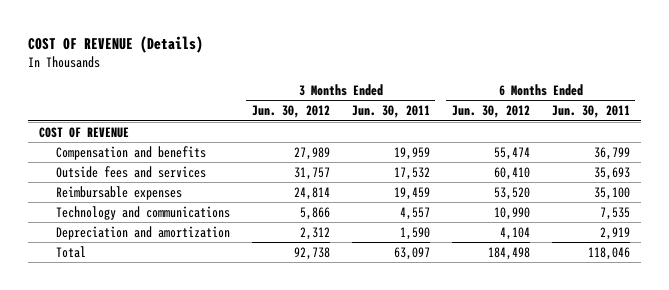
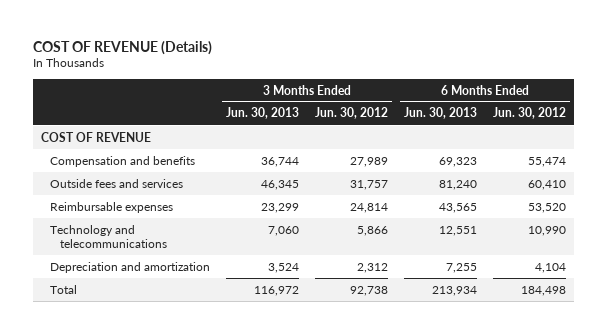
[351,105,430,119] Jun. 30, 2011 -> none
[551,105,630,119] Jun. 30, 2011 -> none
none -> [226,107,300,120] Jun. 30, 2013
none -> [404,107,478,120] Jun. 30, 2013
[55,205,230,220] Technology and communications -> [50,224,167,248] Technology and telecommunications

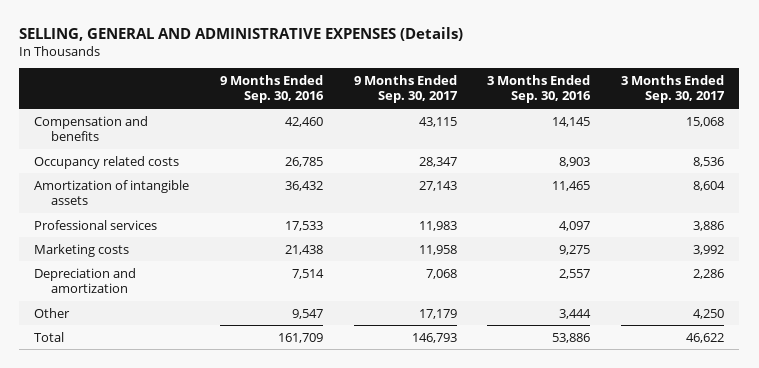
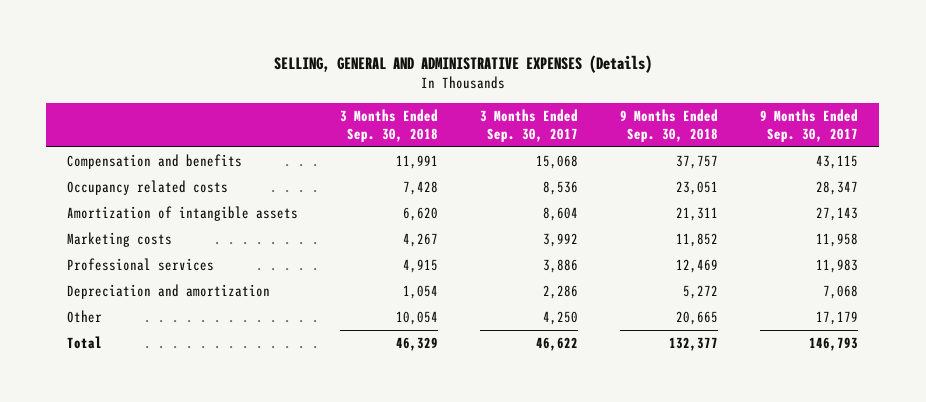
[220,74,325,104] 9 Months Ended Sep. 30, 2016 -> none
[487,74,592,104] 3 Months Ended Sep. 30, 2016 -> none
none -> [340,108,439,142] 3 Months Ended Sep. 30, 2018
none -> [620,108,719,142] 9 Months Ended Sep. 30, 2018
[34,219,158,230] Professional services -> [67,257,215,271] Professional services

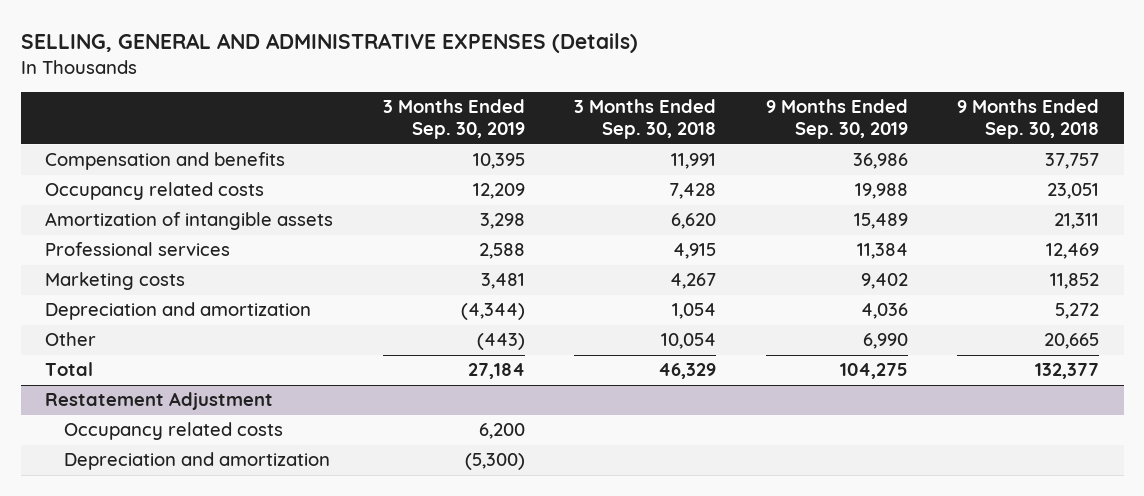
[480,108,579,142] 3 Months Ended Sep. 30, 2017 -> none
[760,108,859,142] 9 Months Ended Sep. 30, 2017 -> none
none -> [382,99,525,140] 3 Months Ended Sep. 30, 2019
none -> [765,99,908,140] 9 Months Ended Sep. 30, 2019
[67,231,173,247] Marketing costs -> [45,272,186,291] Marketing costs
none -> [45,392,274,411] Restatement Adjustment
none -> [63,422,283,441] Occupancy related costs
none -> [63,452,330,471] Depreciation and amortization

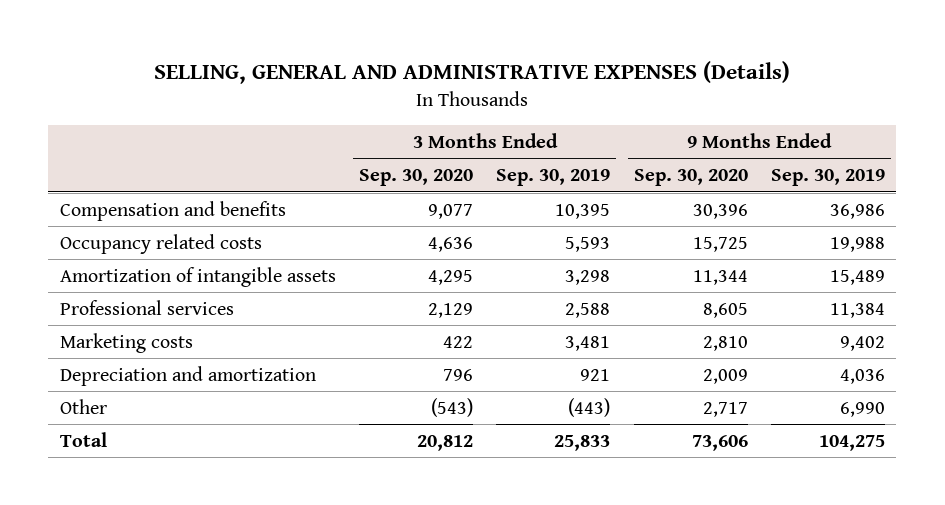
[574,99,717,140] 3 Months Ended Sep. 30, 2018 -> none
[957,99,1100,140] 9 Months Ended Sep. 30, 2018 -> none
none -> [359,169,474,187] Sep. 30, 2020
none -> [633,169,748,187] Sep. 30, 2020
[472,183,525,200] 12,209 -> [565,236,611,252] 5,593
[460,303,525,321] (4,344) -> [580,368,611,381] 921
[45,392,274,411] Restatement Adjustment -> none
[63,422,283,441] Occupancy related costs -> none
[63,452,330,471] Depreciation and amortization -> none
[467,363,525,380] 27,184 -> [554,434,611,451] 25,833

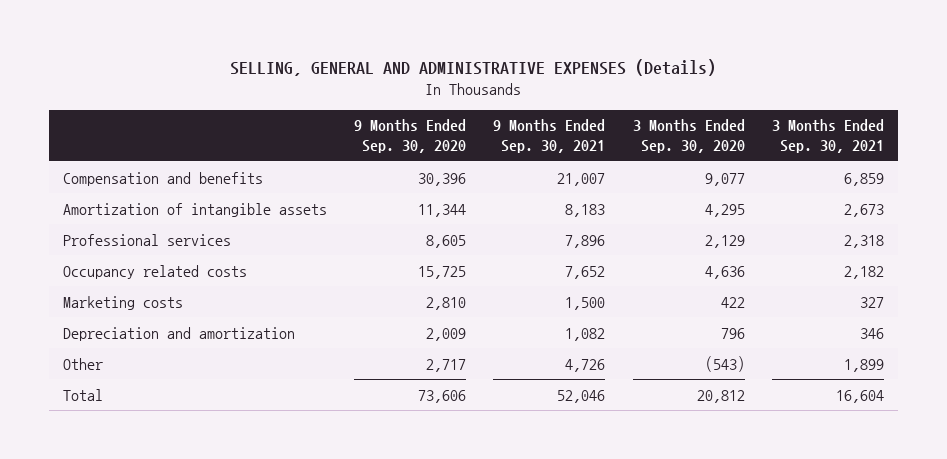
[496,169,611,187] Sep. 30, 2019 -> none
[770,169,885,187] Sep. 30, 2019 -> none
none -> [493,119,606,154] 9 Months Ended Sep. 30, 2021
none -> [772,119,885,154] 3 Months Ended Sep. 30, 2021
[60,233,263,254] Occupancy related costs -> [62,264,247,279] Occupancy related costs

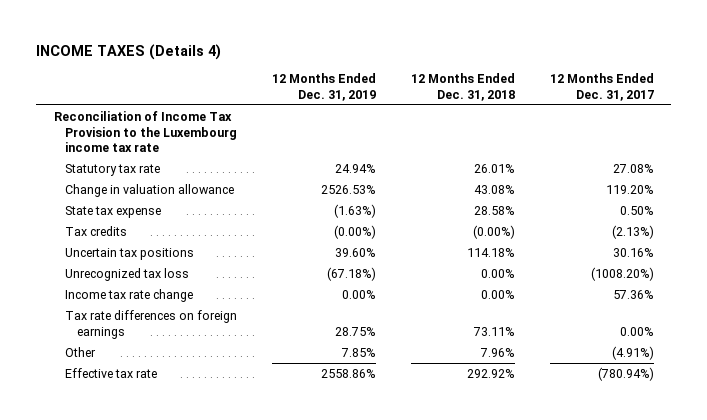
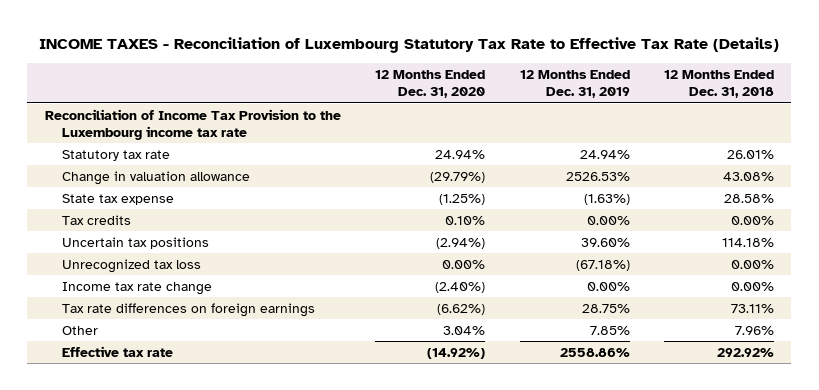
[36,43,222,60] INCOME TAXES (Details 4) -> [39,37,780,54] INCOME TAXES - Reconciliation of Luxembourg Statutory Tax Rate to Effective Tax Rate (Details)
[549,73,654,101] 12 Months Ended Dec. 31, 2017 -> none
none -> [375,70,486,99] 12 Months Ended Dec. 31, 2020
[334,224,377,239] (0.00%) -> [586,215,630,225] 0.00%
[472,224,515,239] (0.00%) -> [730,215,774,225] 0.00%

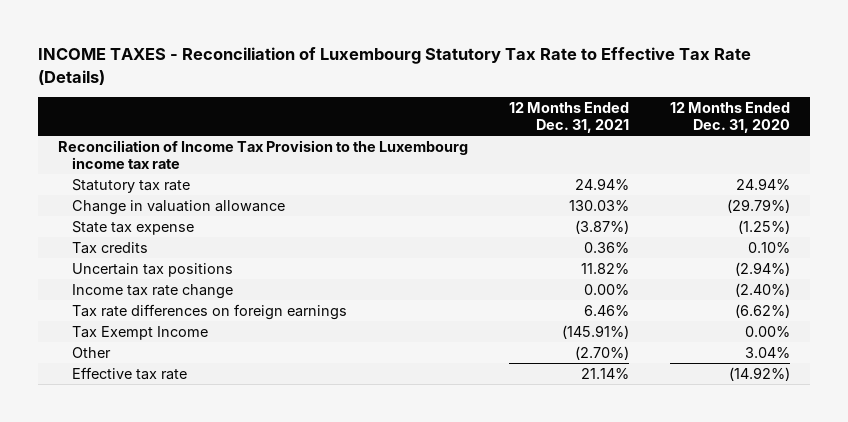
[519,70,630,99] 12 Months Ended Dec. 31, 2019 -> none
[663,70,774,99] 12 Months Ended Dec. 31, 2018 -> none
none -> [508,102,629,134] 12 Months Ended Dec. 31, 2021
[61,258,201,273] Unrecognized tax loss -> none
none -> [72,325,209,340] Tax Exempt Income

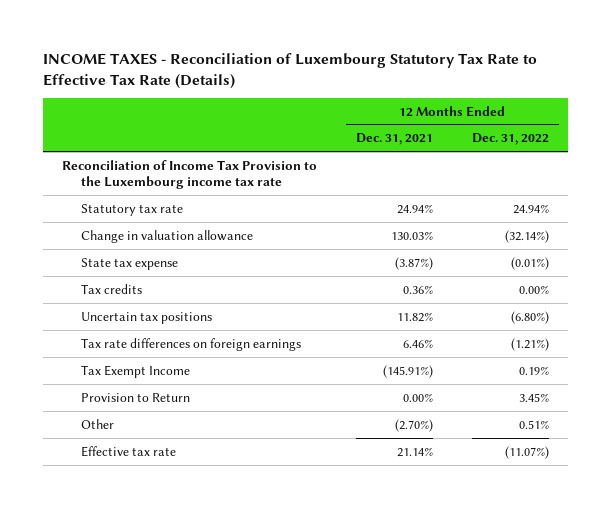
[669,102,790,134] 12 Months Ended Dec. 31, 2020 -> none
none -> [471,133,549,146] Dec. 31, 2022
[72,283,234,299] Income tax rate change -> none
none -> [81,392,191,402] Provision to Return

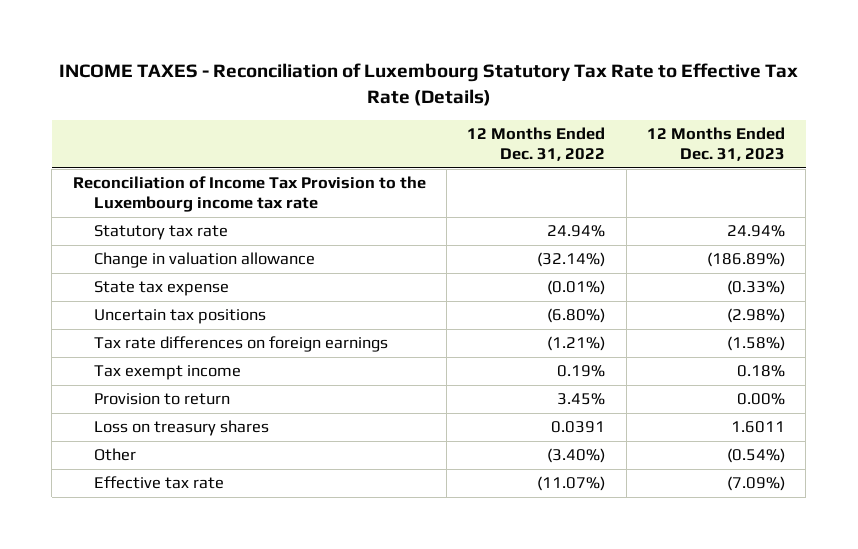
[356,133,434,146] Dec. 31, 2021 -> none
none -> [647,127,786,162] 12 Months Ended Dec. 31, 2023
[81,283,143,294] Tax credits -> none
[81,364,191,378] Tax Exempt Income -> [94,365,242,381] Tax exempt income
[81,392,191,402] Provision to Return -> [94,393,231,406] Provision to return
none -> [94,420,270,437] Loss on treasury shares
[518,419,549,429] 0.51% -> [547,448,606,464] (3.40%)

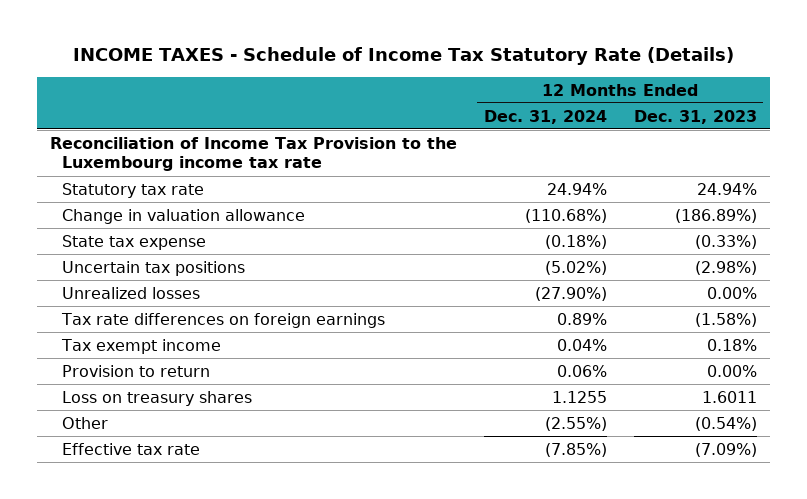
[58,63,798,107] INCOME TAXES - Reconciliation of Luxembourg Statutory Tax Rate to Effective Tax Rate (Details) -> [73,47,735,66] INCOME TAXES - Schedule of Income Tax Statutory Rate (Details)
[467,127,606,162] 12 Months Ended Dec. 31, 2022 -> none
none -> [483,109,607,124] Dec. 31, 2024
none -> [61,286,200,299] Unrealized losses

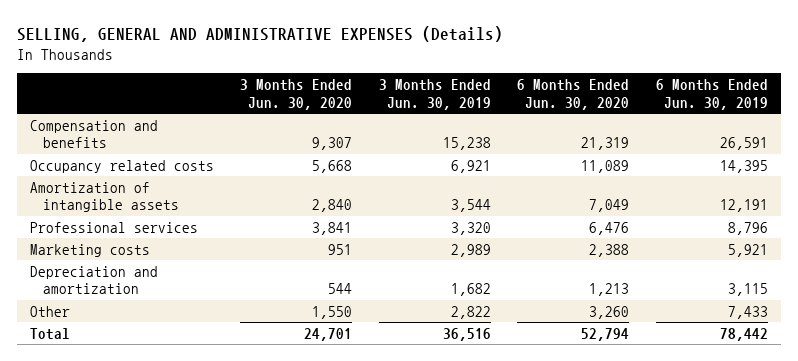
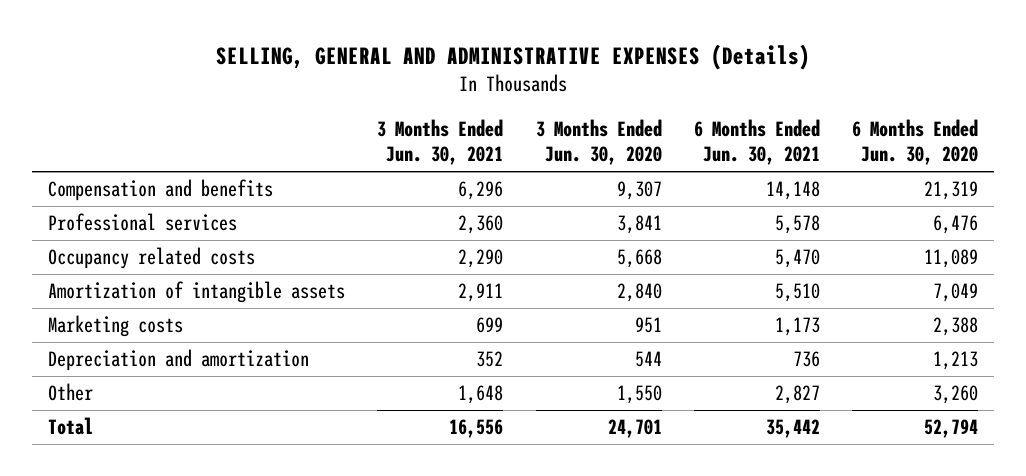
[378,78,491,110] 3 Months Ended Jun. 30, 2019 -> none
[655,78,768,110] 6 Months Ended Jun. 30, 2019 -> none
none -> [377,118,504,166] 3 Months Ended Jun. 30, 2021
none -> [693,118,820,166] 6 Months Ended Jun. 30, 2021
[29,221,198,233] Professional services -> [48,213,238,232] Professional services

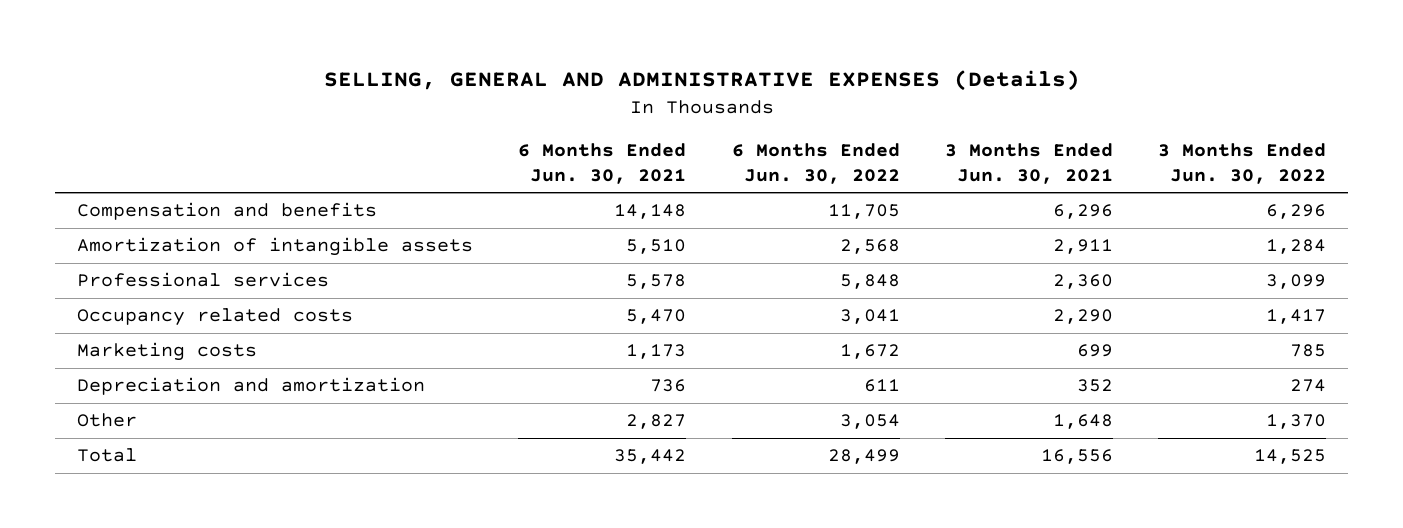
[535,118,662,166] 3 Months Ended Jun. 30, 2020 -> none
[852,118,979,166] 6 Months Ended Jun. 30, 2020 -> none
none -> [731,142,900,184] 6 Months Ended Jun. 30, 2022
none -> [1157,142,1326,184] 3 Months Ended Jun. 30, 2022
[48,281,346,304] Amortization of intangible assets -> [77,237,474,257] Amortization of intangible assets

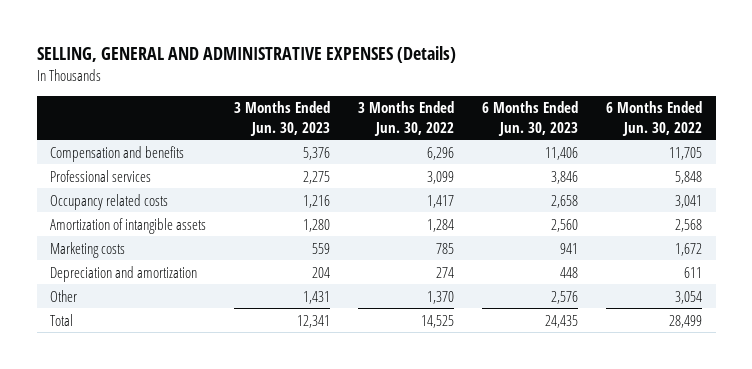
[518,142,687,184] 6 Months Ended Jun. 30, 2021 -> none
[944,142,1113,184] 3 Months Ended Jun. 30, 2021 -> none
none -> [234,101,331,136] 3 Months Ended Jun. 30, 2023
none -> [482,101,579,136] 6 Months Ended Jun. 30, 2023
[77,237,474,257] Amortization of intangible assets -> [50,217,207,234] Amortization of intangible assets

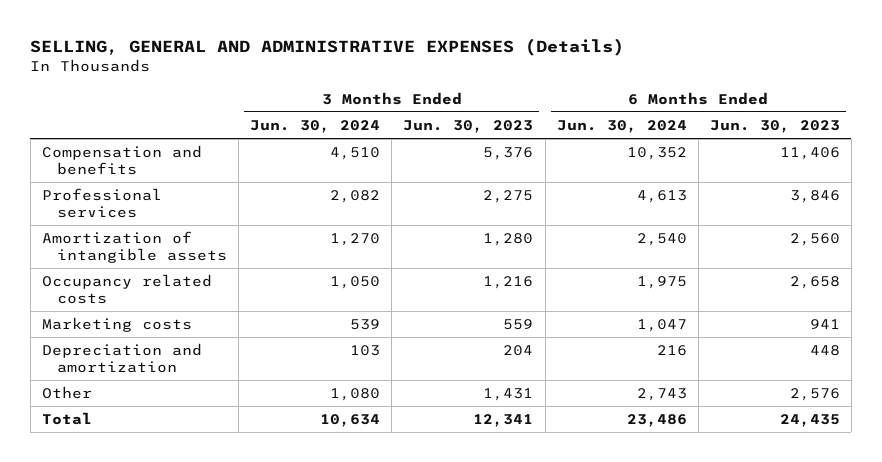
[358,101,455,136] 3 Months Ended Jun. 30, 2022 -> none
[605,101,702,136] 6 Months Ended Jun. 30, 2022 -> none
none -> [250,119,381,133] Jun. 30, 2024
none -> [556,119,687,133] Jun. 30, 2024
[50,193,169,210] Occupancy related costs -> [41,274,212,305] Occupancy related costs

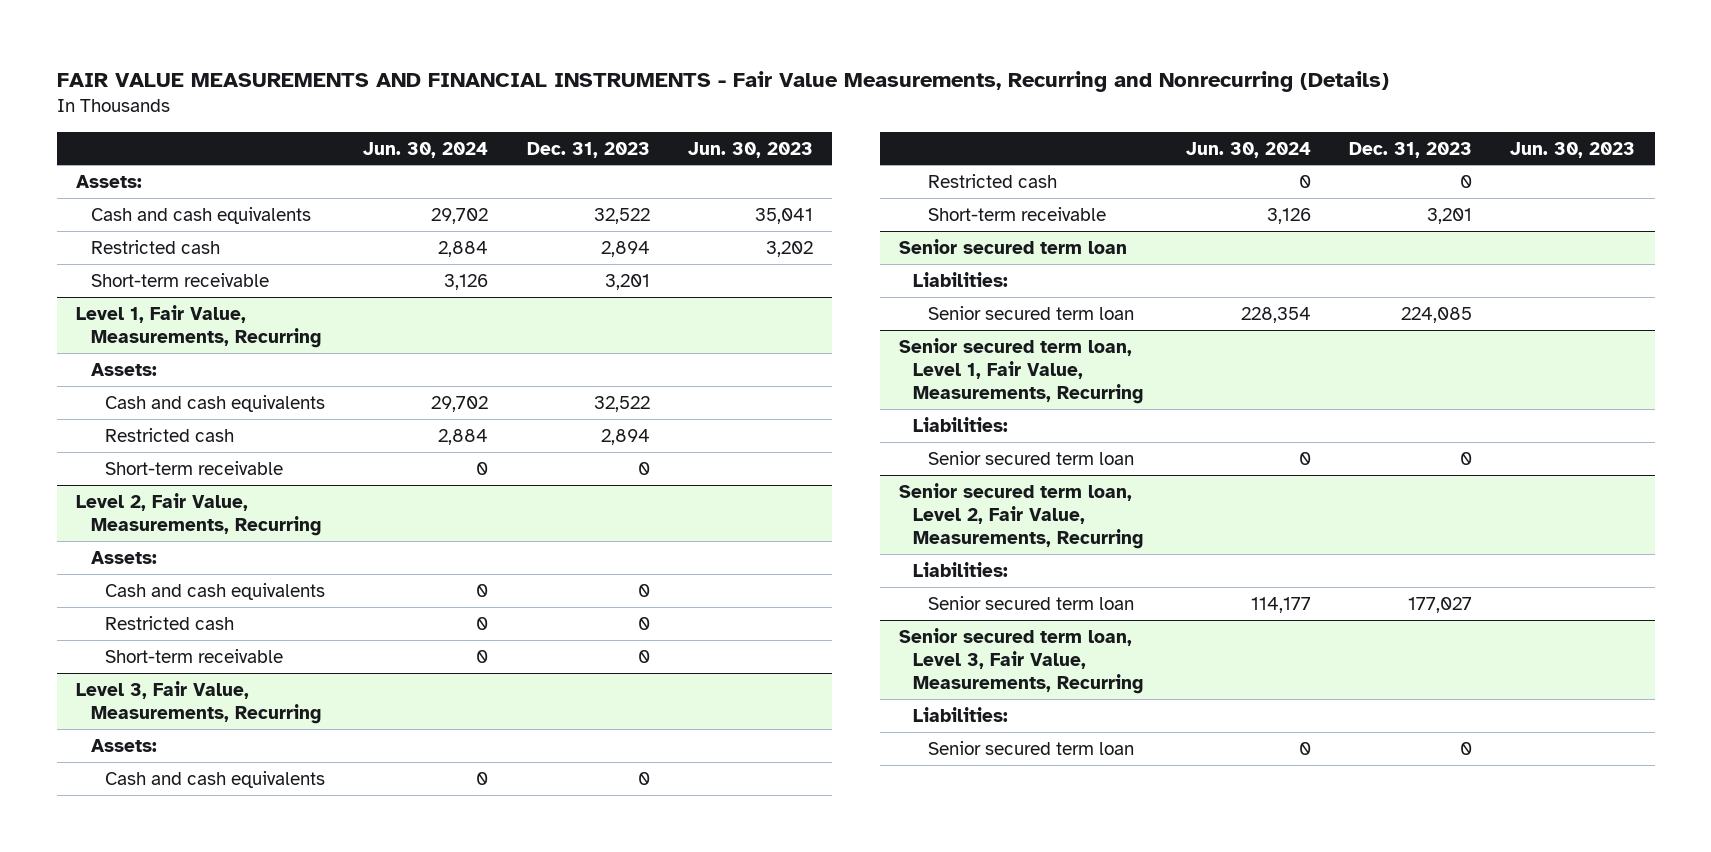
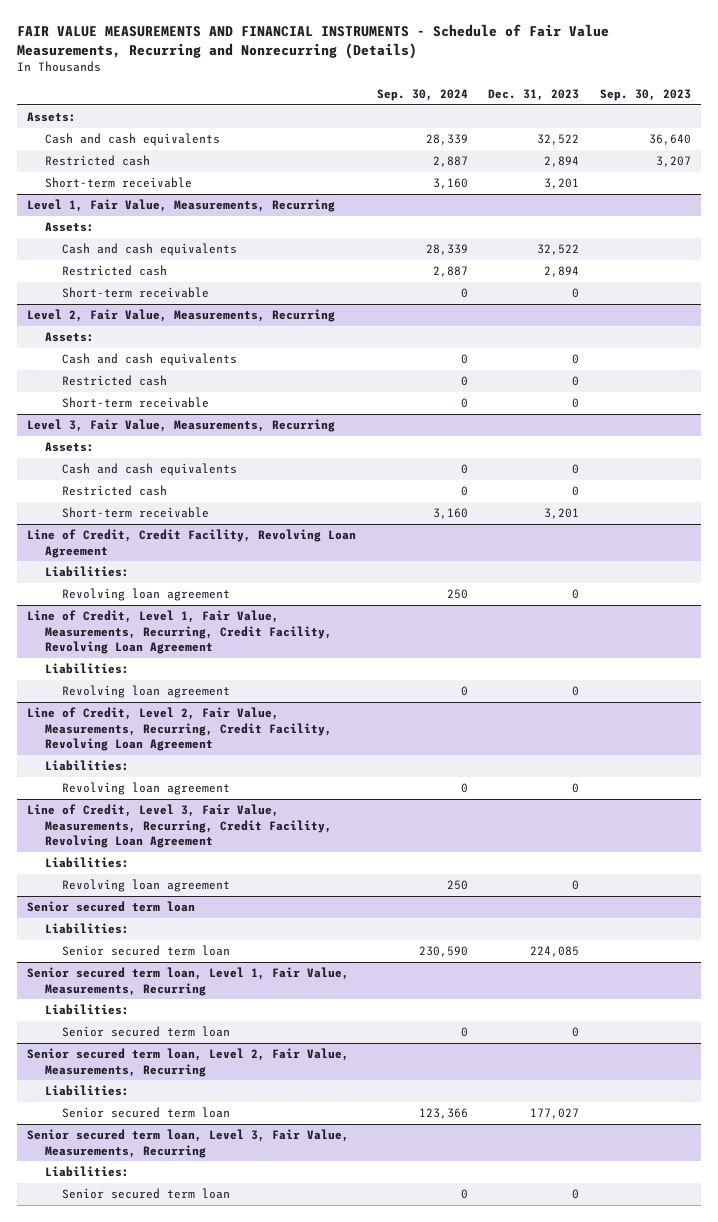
[56,70,1389,92] FAIR VALUE MEASUREMENTS AND FINANCIAL INSTRUMENTS - Fair Value Measurements, Recurring and Nonrecurring (Details) -> [17,23,610,59] FAIR VALUE MEASUREMENTS AND FINANCIAL INSTRUMENTS - Schedule of Fair Value Measurements, Recurring and Nonrecurring (Details)
[363,141,489,158] Jun. 30, 2024 -> none
[687,141,813,158] Jun. 30, 2023 -> none
none -> [376,89,468,102] Sep. 30, 2024
none -> [599,89,691,102] Sep. 30, 2023
none -> [27,529,357,558] Line of Credit, Credit Facility, Revolving Loan Agreement
none -> [44,566,129,578] Liabilities:
none -> [62,588,231,602] Revolving loan agreement
none -> [27,610,332,654] Line of Credit, Level 1, Fair Value, Measurements, Recurring, Credit Facility, Revolving Loan Agreement
none -> [44,663,129,675] Liabilities:
none -> [62,685,231,699] Revolving loan agreement
none -> [27,707,332,751] Line of Credit, Level 2, Fair Value, Measurements, Recurring, Credit Facility, Revolving Loan Agreement
none -> [44,760,129,772] Liabilities:
none -> [62,782,231,796] Revolving loan agreement
none -> [27,804,332,848] Line of Credit, Level 3, Fair Value, Measurements, Recurring, Credit Facility, Revolving Loan Agreement
none -> [44,857,129,869] Liabilities:
none -> [62,879,231,893] Revolving loan agreement

